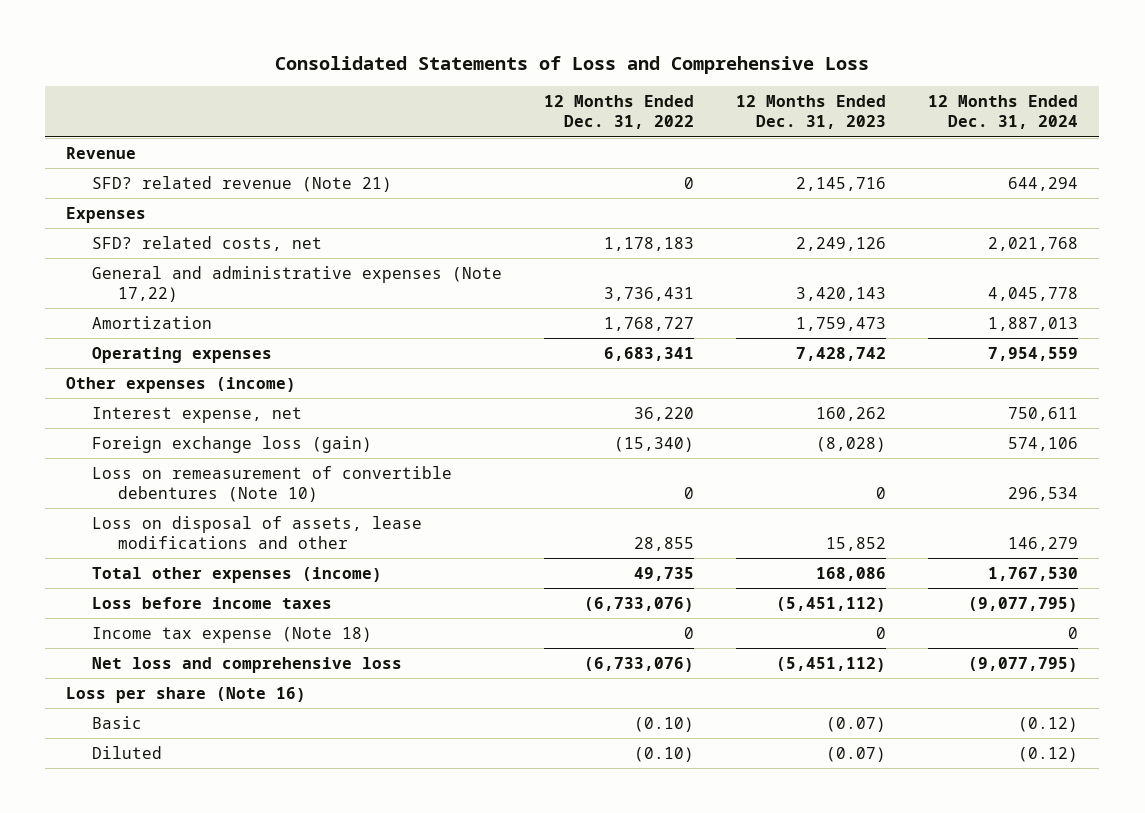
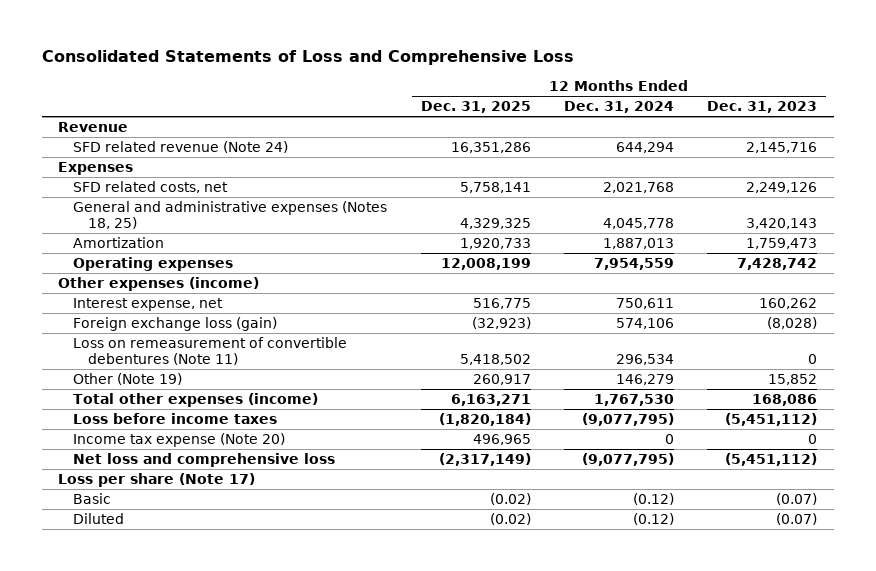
[544,95,695,130] 12 Months Ended Dec. 31, 2022 -> none
none -> [420,101,531,114] Dec. 31, 2025
[91,175,392,192] SFD? related revenue (Note 21) -> [73,141,289,154] SFD related revenue (Note 24)
[91,235,322,251] SFD? related costs, net -> [73,181,229,194] SFD related costs, net
[91,265,502,303] General and administrative expenses (Note 17,22) -> [73,201,388,229] General and administrative expenses (Notes 18, 25)
[91,465,452,503] Loss on remeasurement of convertible debentures (Note 10) -> [73,337,348,365] Loss on remeasurement of convertible debentures (Note 11)
[91,515,422,550] Loss on disposal of assets, lease modifications and other -> [73,373,183,386] Other (Note 19)
[91,626,372,643] Income tax expense (Note 18) -> [73,433,286,448] Income tax expense (Note 20)
[66,686,307,703] Loss per share (Note 16) -> [58,473,256,488] Loss per share (Note 17)

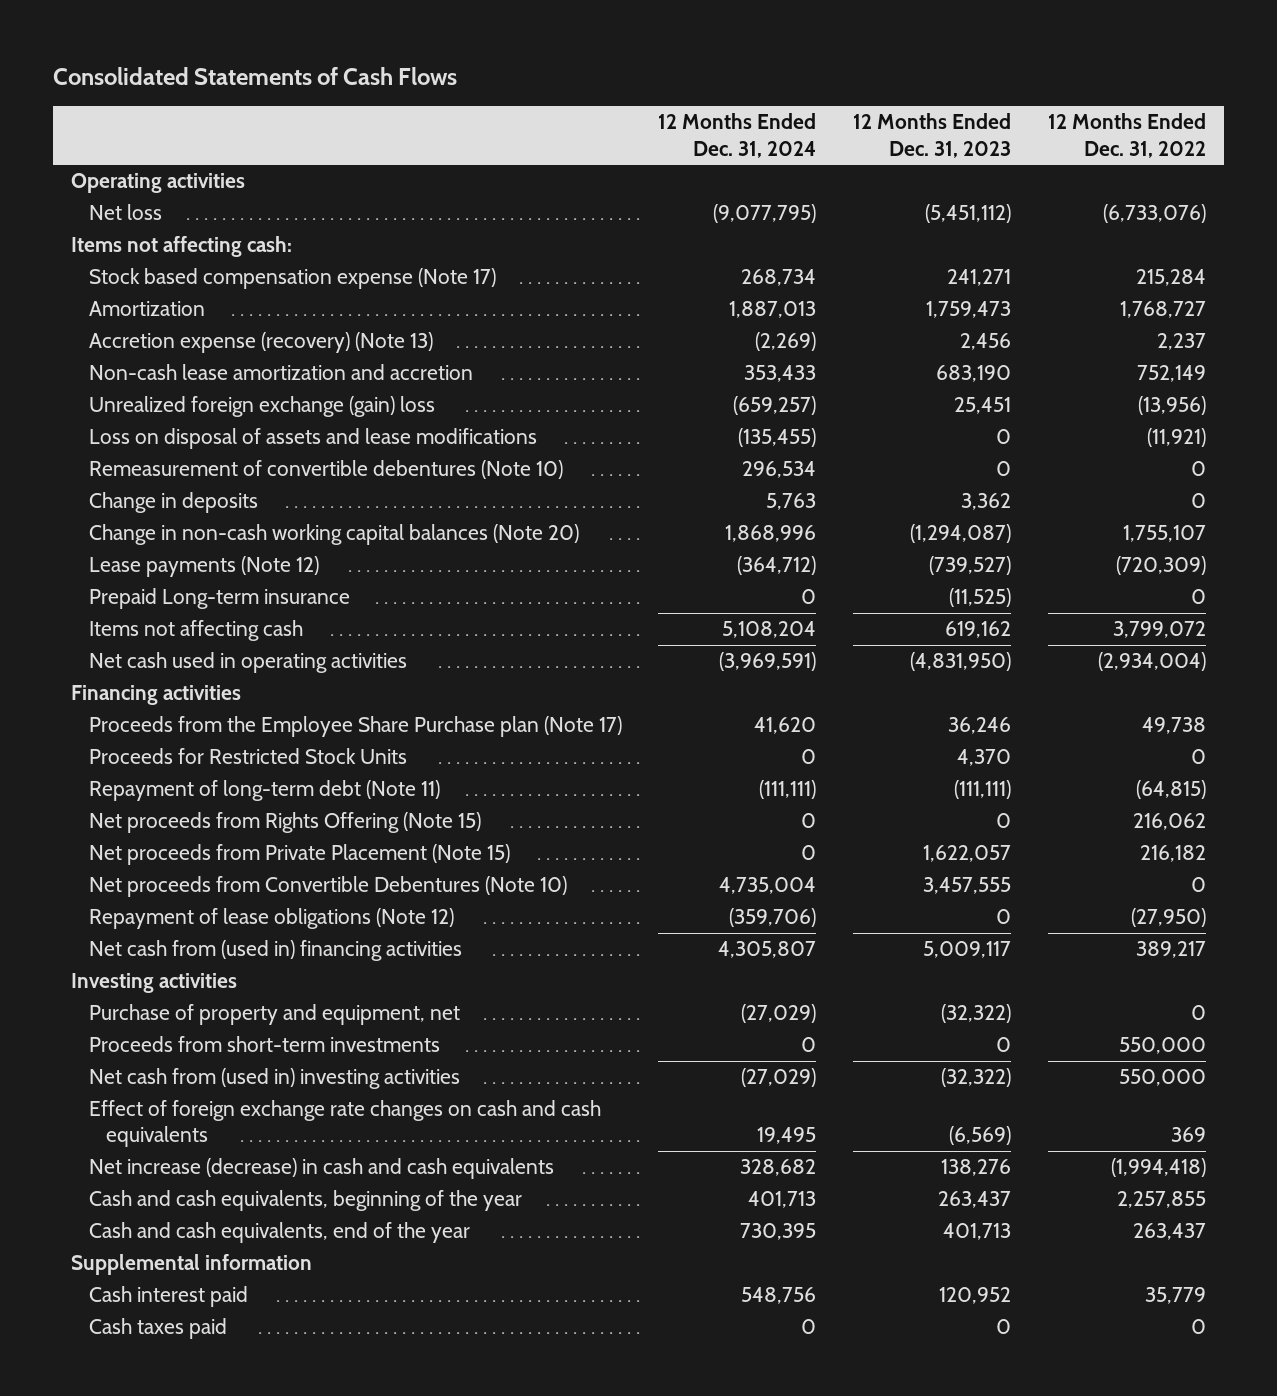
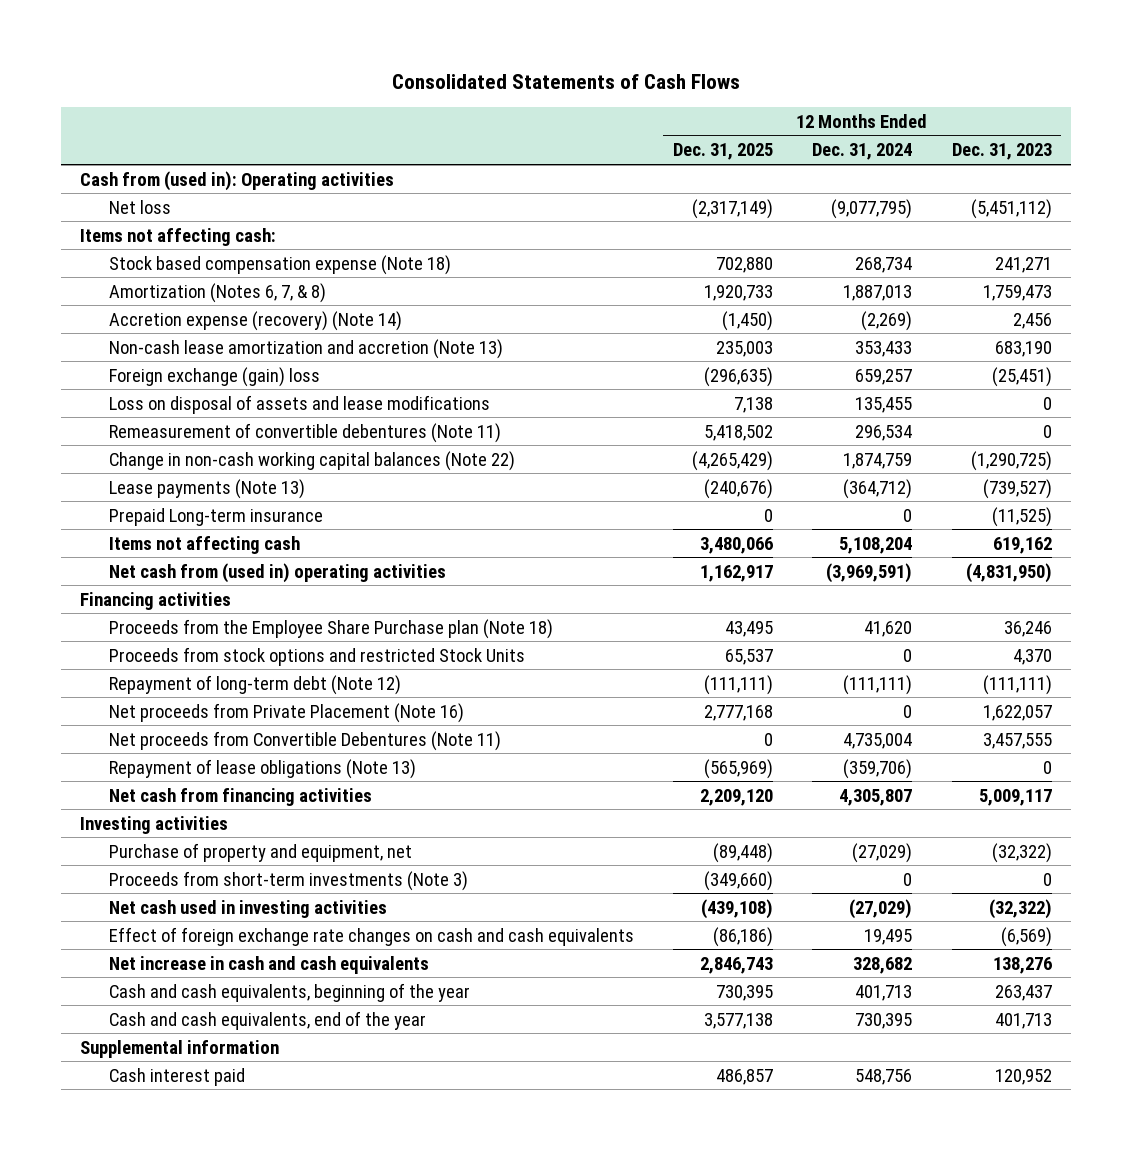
[1047,113,1206,158] 12 Months Ended Dec. 31, 2022 -> none
none -> [673,143,774,161] Dec. 31, 2025
[70,173,245,194] Operating activities -> [80,170,395,191] Cash from (used in): Operating activities
[88,492,258,514] Change in deposits -> none
[88,268,496,290] Stock based compensation expense (Note 17) -> [109,254,452,275] Stock based compensation expense (Note 18)
[88,301,205,317] Amortization -> [109,282,327,303] Amortization (Notes 6, 7, & 8)
[88,332,433,354] Accretion expense (recovery) (Note 13) -> [109,310,403,331] Accretion expense (recovery) (Note 14)
[88,364,473,381] Non-cash lease amortization and accretion -> [109,338,504,359] Non-cash lease amortization and accretion (Note 13)
[88,396,435,418] Unrealized foreign exchange (gain) loss -> [109,366,321,387] Foreign exchange (gain) loss
[733,396,817,416] (659,257) -> [855,368,913,385] 659,257
[954,397,1012,415] 25,451 -> [991,366,1052,387] (25,451)
[738,428,817,448] (135,455) -> [855,396,913,413] 135,455
[88,460,563,480] Remeasurement of convertible debentures (Note 10) -> [109,422,502,443] Remeasurement of convertible debentures (Note 11)
[88,524,579,546] Change in non-cash working capital balances (Note 20) -> [109,450,516,471] Change in non-cash working capital balances (Note 22)
[725,525,817,543] 1,868,996 -> [843,452,913,469] 1,874,759
[910,524,1012,544] (1,294,087) -> [970,450,1052,471] (1,290,725)
[88,556,319,578] Lease payments (Note 12) -> [109,478,306,499] Lease payments (Note 13)
[88,652,407,674] Net cash used in operating activities -> [109,562,447,583] Net cash from (used in) operating activities
[88,812,481,834] Net proceeds from Rights Offering (Note 15) -> none
[88,716,622,738] Proceeds from the Employee Share Purchase plan (Note 17) -> [109,618,554,639] Proceeds from the Employee Share Purchase plan (Note 18)
[88,748,407,765] Proceeds for Restricted Stock Units -> [109,646,526,666] Proceeds from stock options and restricted Stock Units
[88,780,440,802] Repayment of long-term debt (Note 11) -> [109,674,402,695] Repayment of long-term debt (Note 12)
[88,844,510,866] Net proceeds from Private Placement (Note 15) -> [109,702,465,723] Net proceeds from Private Placement (Note 16)
[88,876,567,898] Net proceeds from Convertible Debentures (Note 10) -> [109,730,502,751] Net proceeds from Convertible Debentures (Note 11)
[88,908,454,930] Repayment of lease obligations (Note 12) -> [109,758,417,779] Repayment of lease obligations (Note 13)
[88,940,462,962] Net cash from (used in) financing activities -> [109,787,373,806] Net cash from financing activities
[88,1036,440,1053] Proceeds from short-term investments -> [109,870,469,891] Proceeds from short-term investments (Note 3)
[88,1068,460,1090] Net cash from (used in) investing activities -> [109,899,388,918] Net cash used in investing activities
[88,1158,554,1180] Net increase (decrease) in cash and cash equivalents -> [109,955,430,974] Net increase in cash and cash equivalents
[88,1318,227,1340] Cash taxes paid -> none

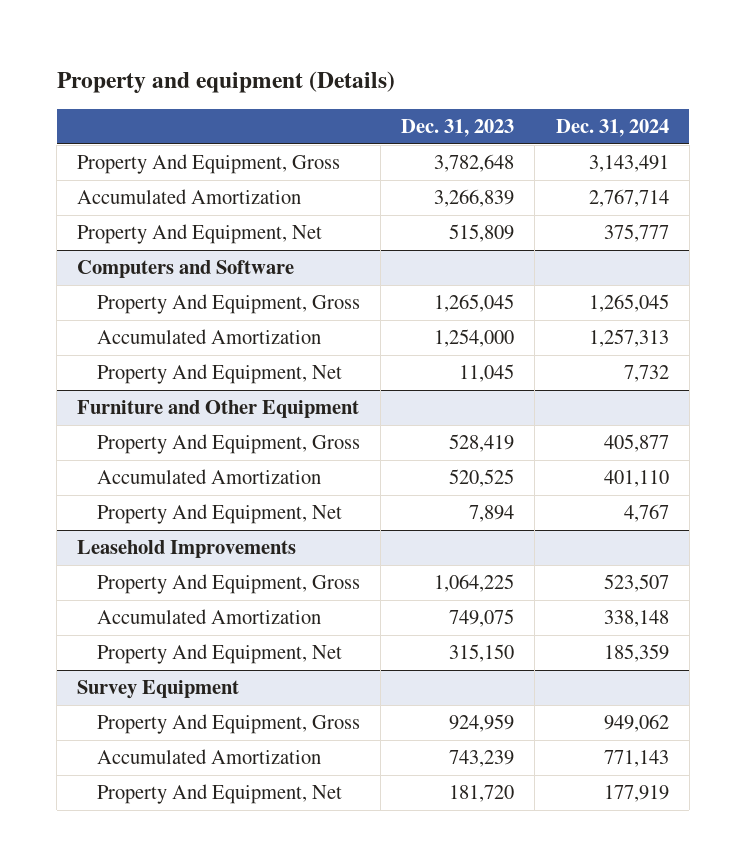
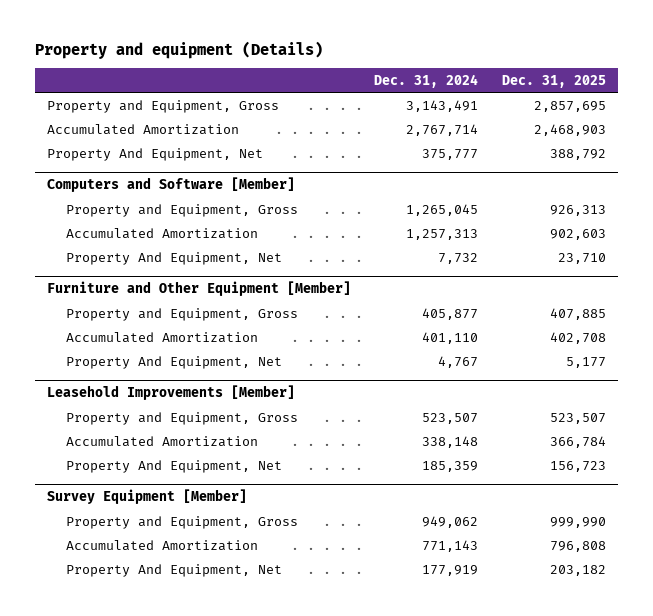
[401,119,515,138] Dec. 31, 2023 -> none
none -> [502,74,607,88] Dec. 31, 2025
[77,154,341,175] Property And Equipment, Gross -> [46,99,279,113] Property and Equipment, Gross
[77,260,295,279] Computers and Software -> [46,177,295,193] Computers and Software [Member]
[96,294,360,315] Property And Equipment, Gross -> [66,203,299,217] Property and Equipment, Gross
[77,400,360,419] Furniture and Other Equipment -> [46,281,351,297] Furniture and Other Equipment [Member]
[96,434,360,455] Property And Equipment, Gross -> [66,307,299,321] Property and Equipment, Gross
[77,540,297,559] Leasehold Improvements -> [46,385,295,401] Leasehold Improvements [Member]
[96,574,360,595] Property And Equipment, Gross -> [66,411,299,425] Property and Equipment, Gross
[77,680,240,700] Survey Equipment -> [46,489,247,505] Survey Equipment [Member]
[96,714,360,735] Property And Equipment, Gross -> [66,515,299,529] Property and Equipment, Gross

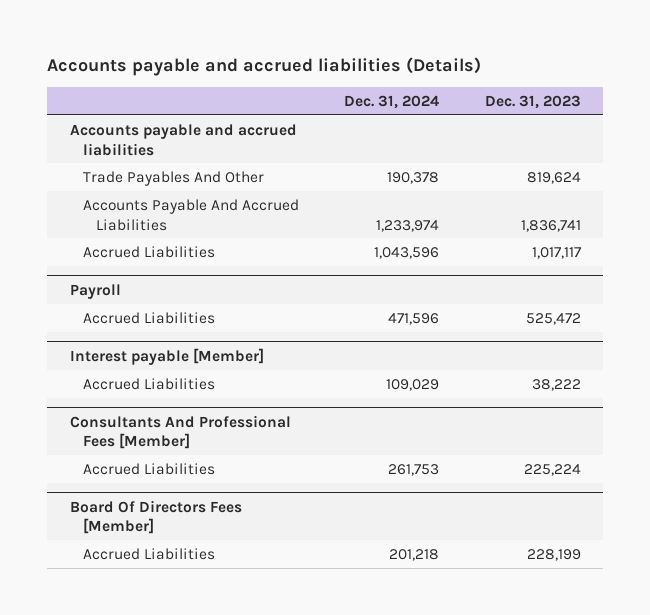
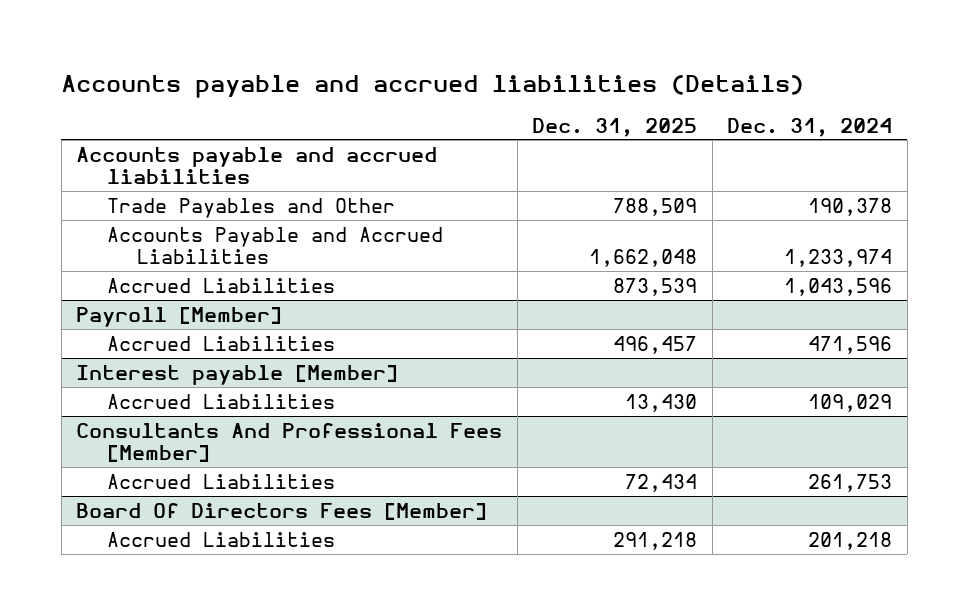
[484,94,581,109] Dec. 31, 2023 -> none
none -> [532,117,698,137] Dec. 31, 2025
[83,170,265,186] Trade Payables And Other -> [106,197,395,218] Trade Payables and Other
[83,198,300,231] Accounts Payable And Accrued Liabilities -> [106,226,443,265] Accounts Payable and Accrued Liabilities
[69,283,121,299] Payroll -> [76,306,283,327] Payroll [Member]

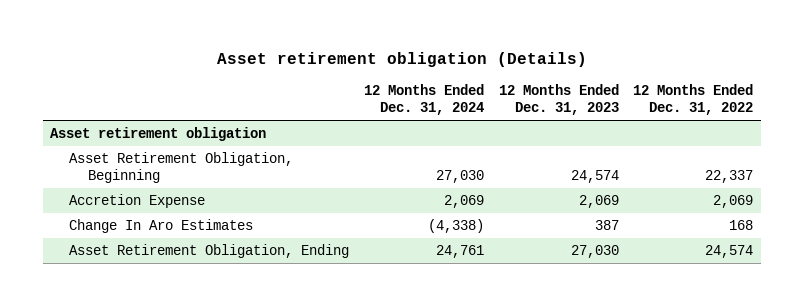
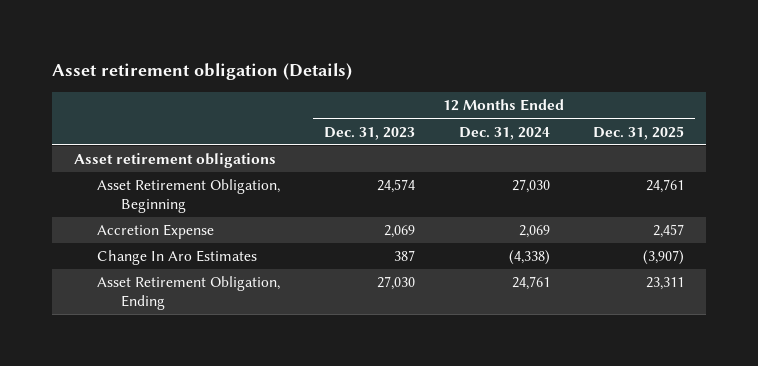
[633,84,754,116] 12 Months Ended Dec. 31, 2022 -> none
none -> [593,125,685,140] Dec. 31, 2025
[50,127,267,142] Asset retirement obligation -> [73,153,276,169] Asset retirement obligations

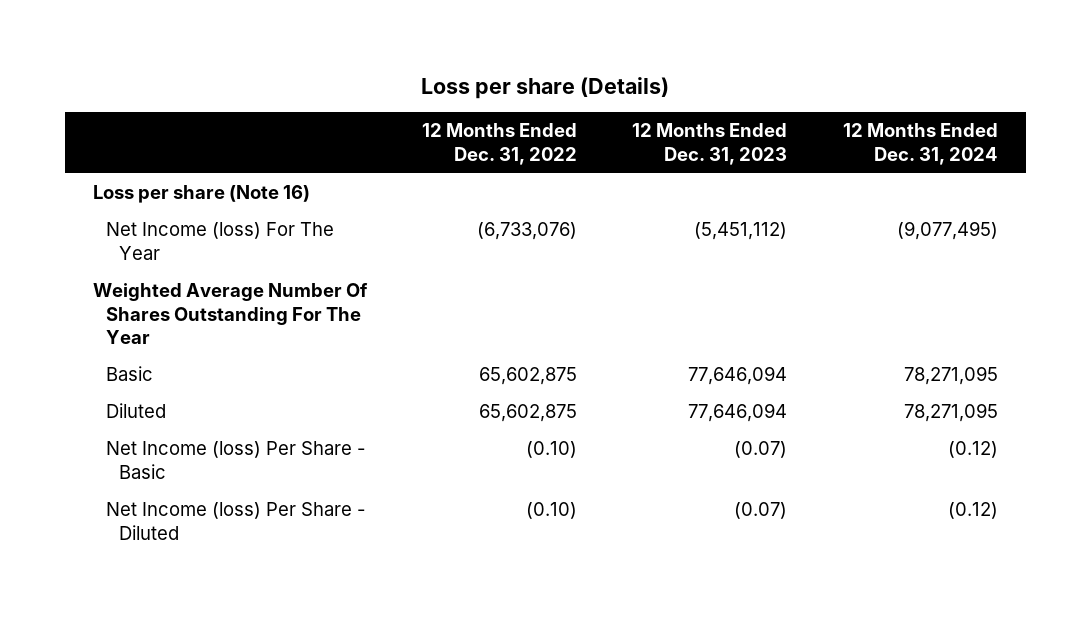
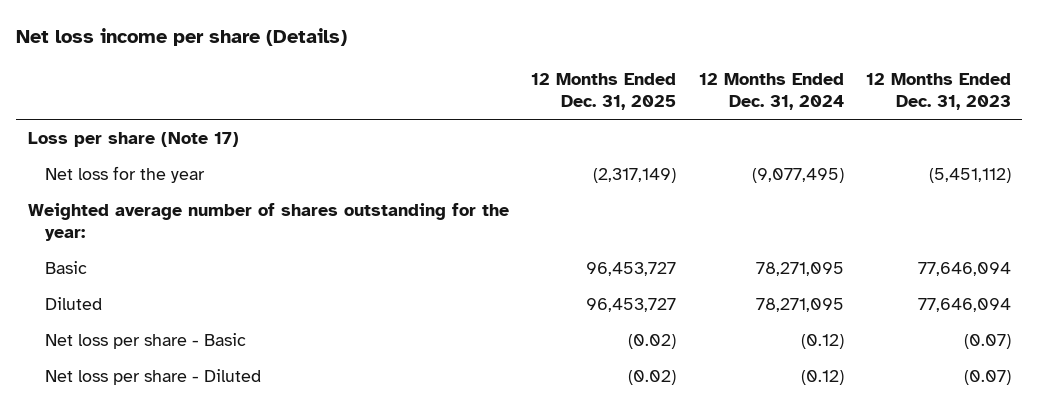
[421,76,670,99] Loss per share (Details) -> [16,28,348,47] Net loss income per share (Details)
[421,123,577,166] 12 Months Ended Dec. 31, 2022 -> none
none -> [531,73,677,111] 12 Months Ended Dec. 31, 2025
[92,185,310,204] Loss per share (Note 16) -> [27,132,239,148] Loss per share (Note 17)
[105,222,334,260] Net Income (loss) For The Year -> [44,166,205,184] Net loss for the year
[92,283,368,345] Weighted Average Number Of Shares Outstanding For The Year -> [27,203,509,242] Weighted average number of shares outstanding for the year:
[105,441,366,479] Net Income (loss) Per Share - Basic -> [44,333,246,350] Net loss per share - Basic
[105,502,366,540] Net Income (loss) Per Share - Diluted -> [44,369,261,386] Net loss per share - Diluted

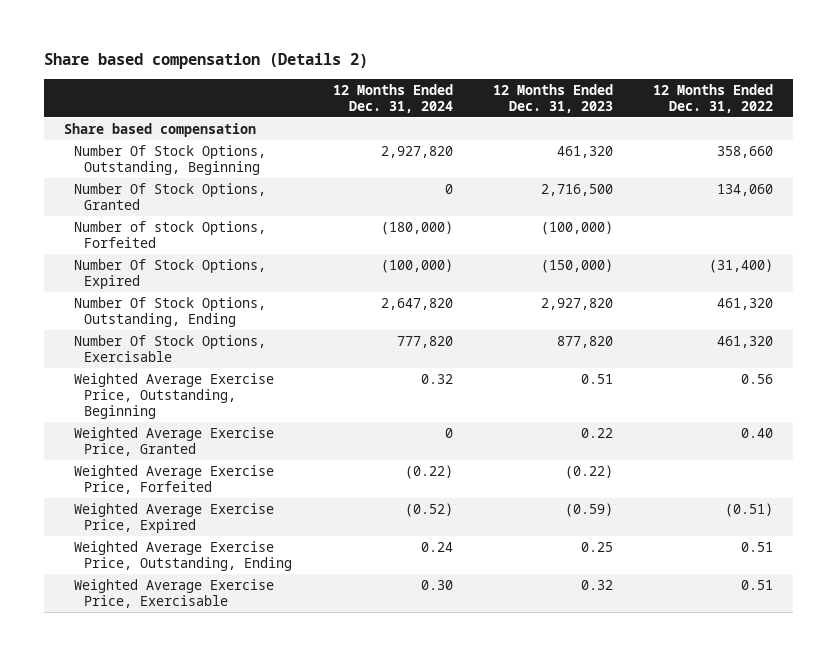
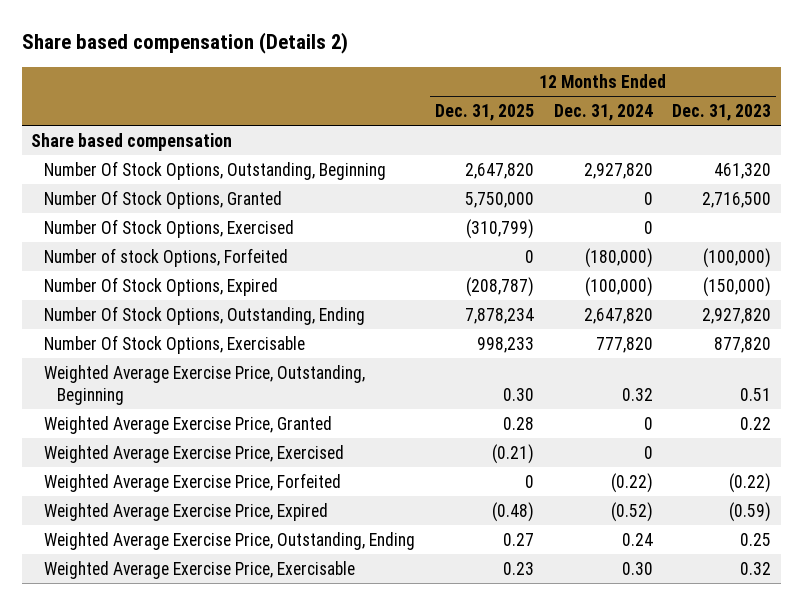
[653,83,774,113] 12 Months Ended Dec. 31, 2022 -> none
none -> [434,103,534,121] Dec. 31, 2025
none -> [44,218,295,238] Number Of Stock Options, Exercised
none -> [44,444,345,463] Weighted Average Exercise Price, Exercised

